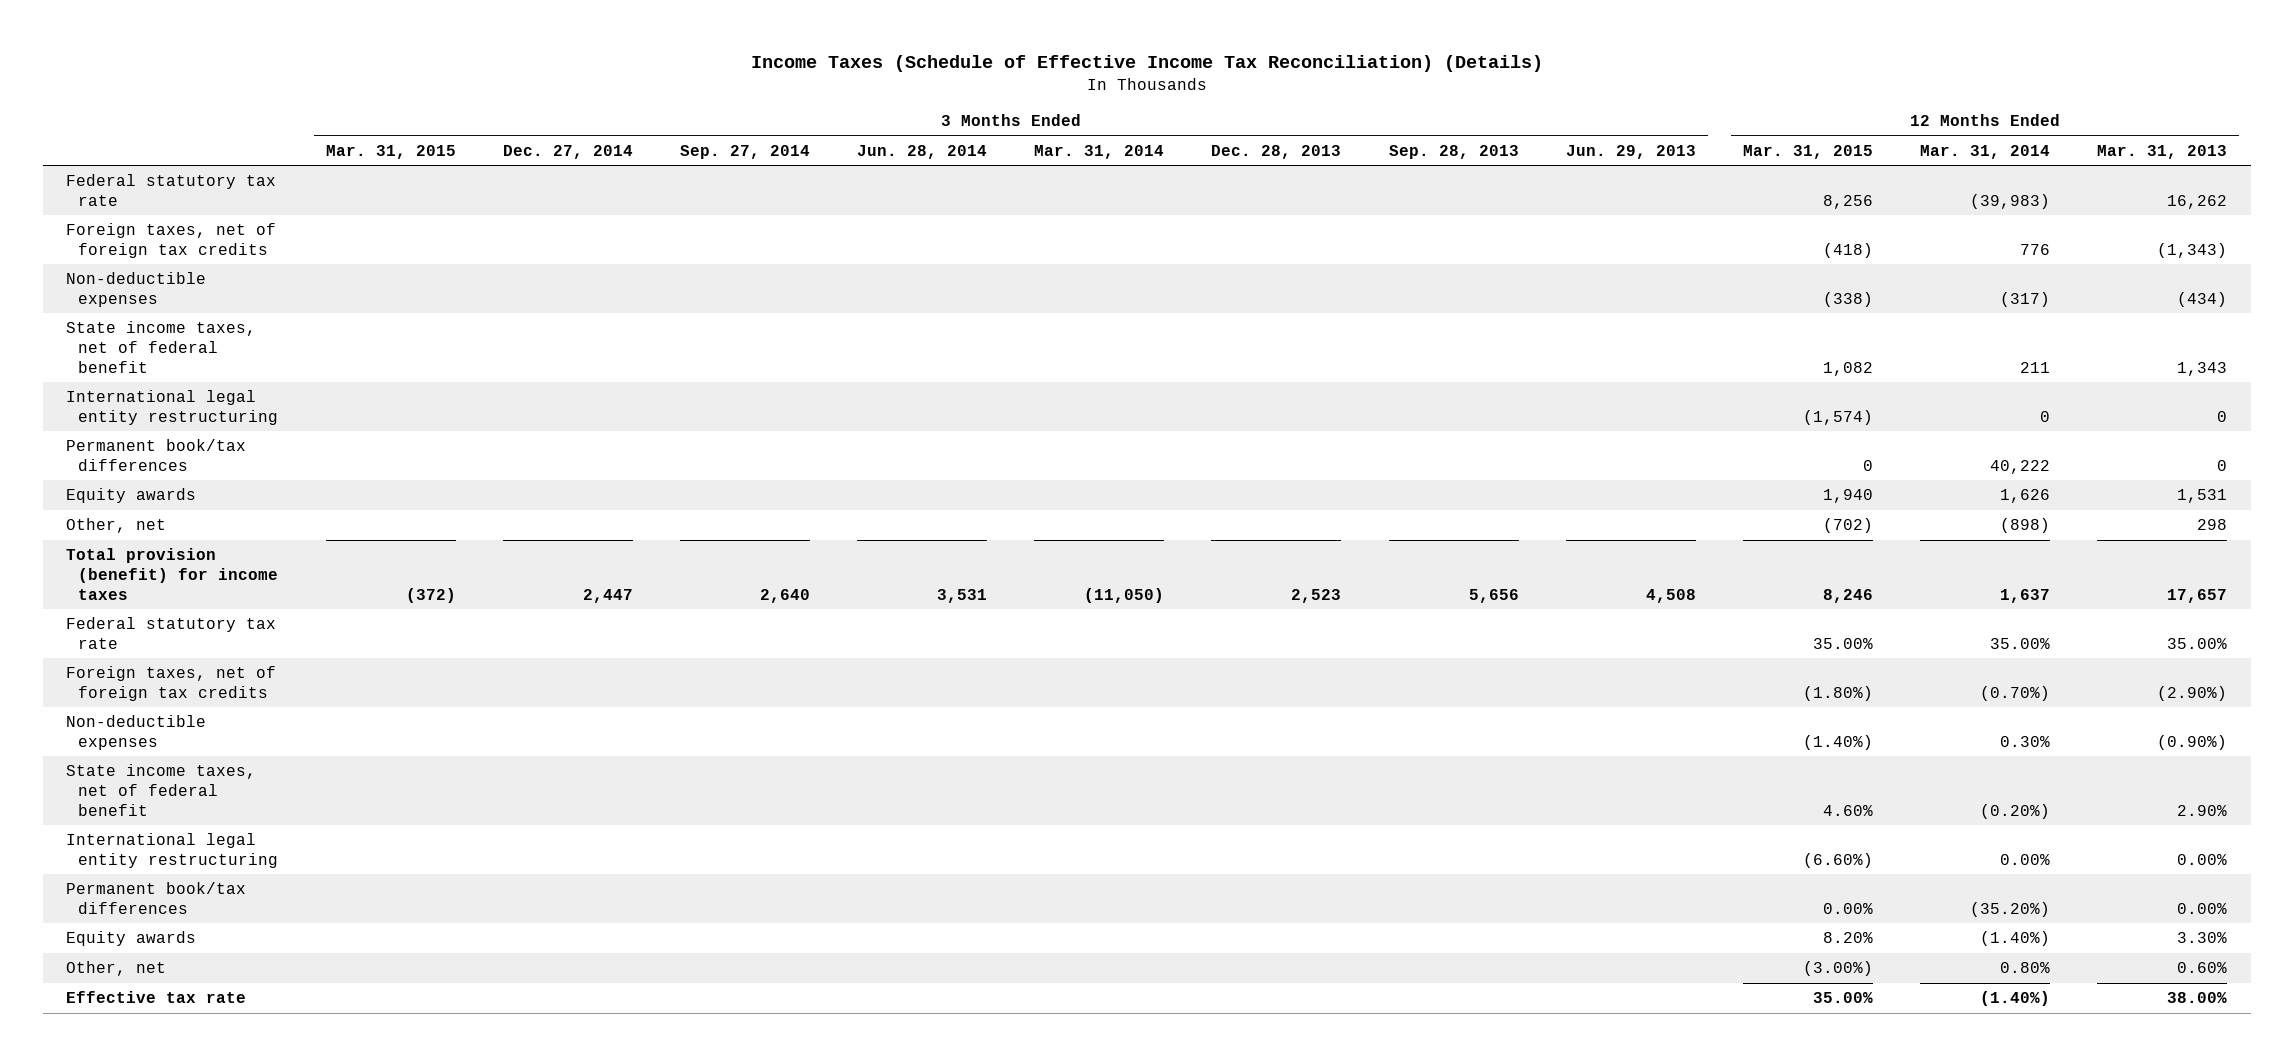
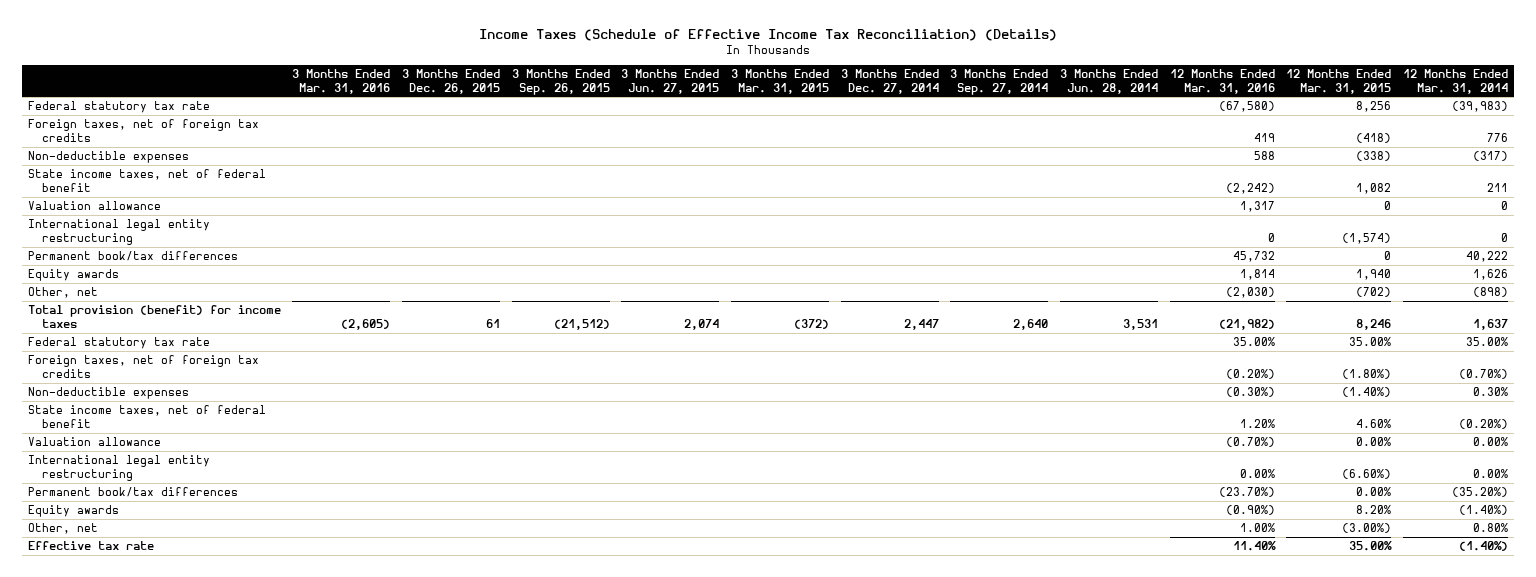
[1034,144,1165,159] Mar. 31, 2014 -> none
[1211,144,1342,159] Dec. 28, 2013 -> none
[1388,144,1519,159] Sep. 28, 2013 -> none
[1565,144,1696,159] Jun. 29, 2013 -> none
[2097,144,2228,159] Mar. 31, 2013 -> none
none -> [292,68,391,94] 3 Months Ended Mar. 31, 2016
none -> [402,68,501,94] 3 Months Ended Dec. 26, 2015
none -> [511,68,610,95] 3 Months Ended Sep. 26, 2015
none -> [621,68,720,94] 3 Months Ended Jun. 27, 2015
none -> [1169,68,1275,94] 12 Months Ended Mar. 31, 2016
none -> [27,200,161,210] Valuation allowance
none -> [27,436,161,446] Valuation allowance

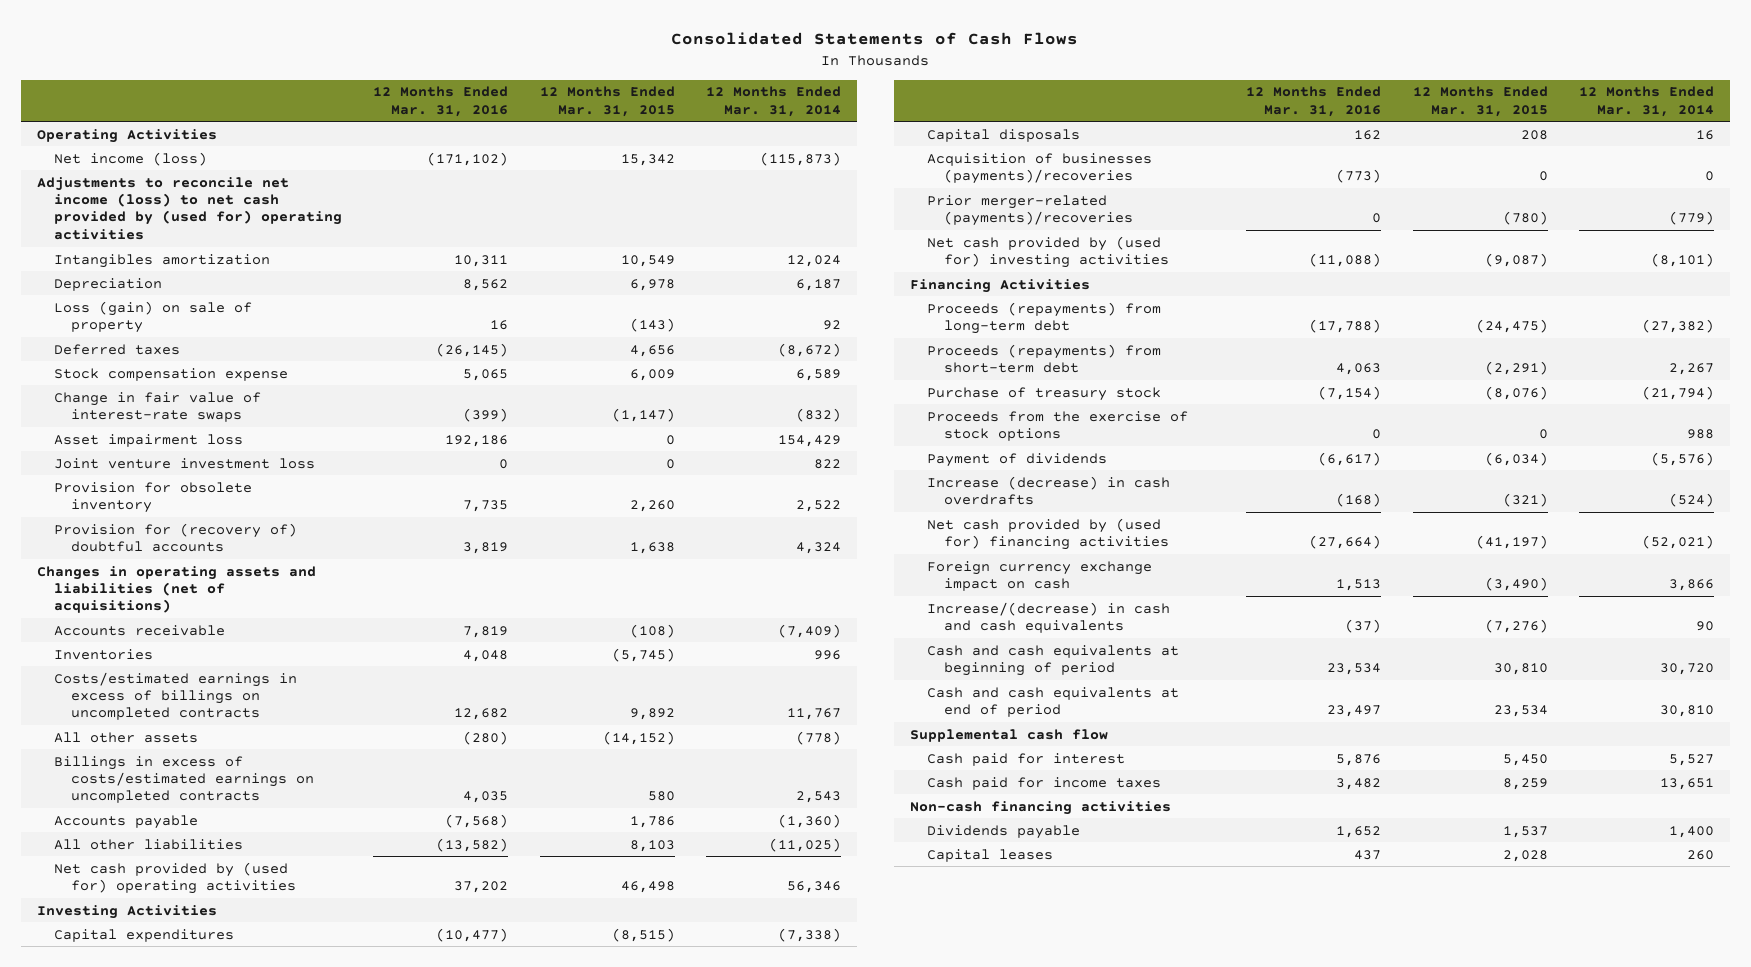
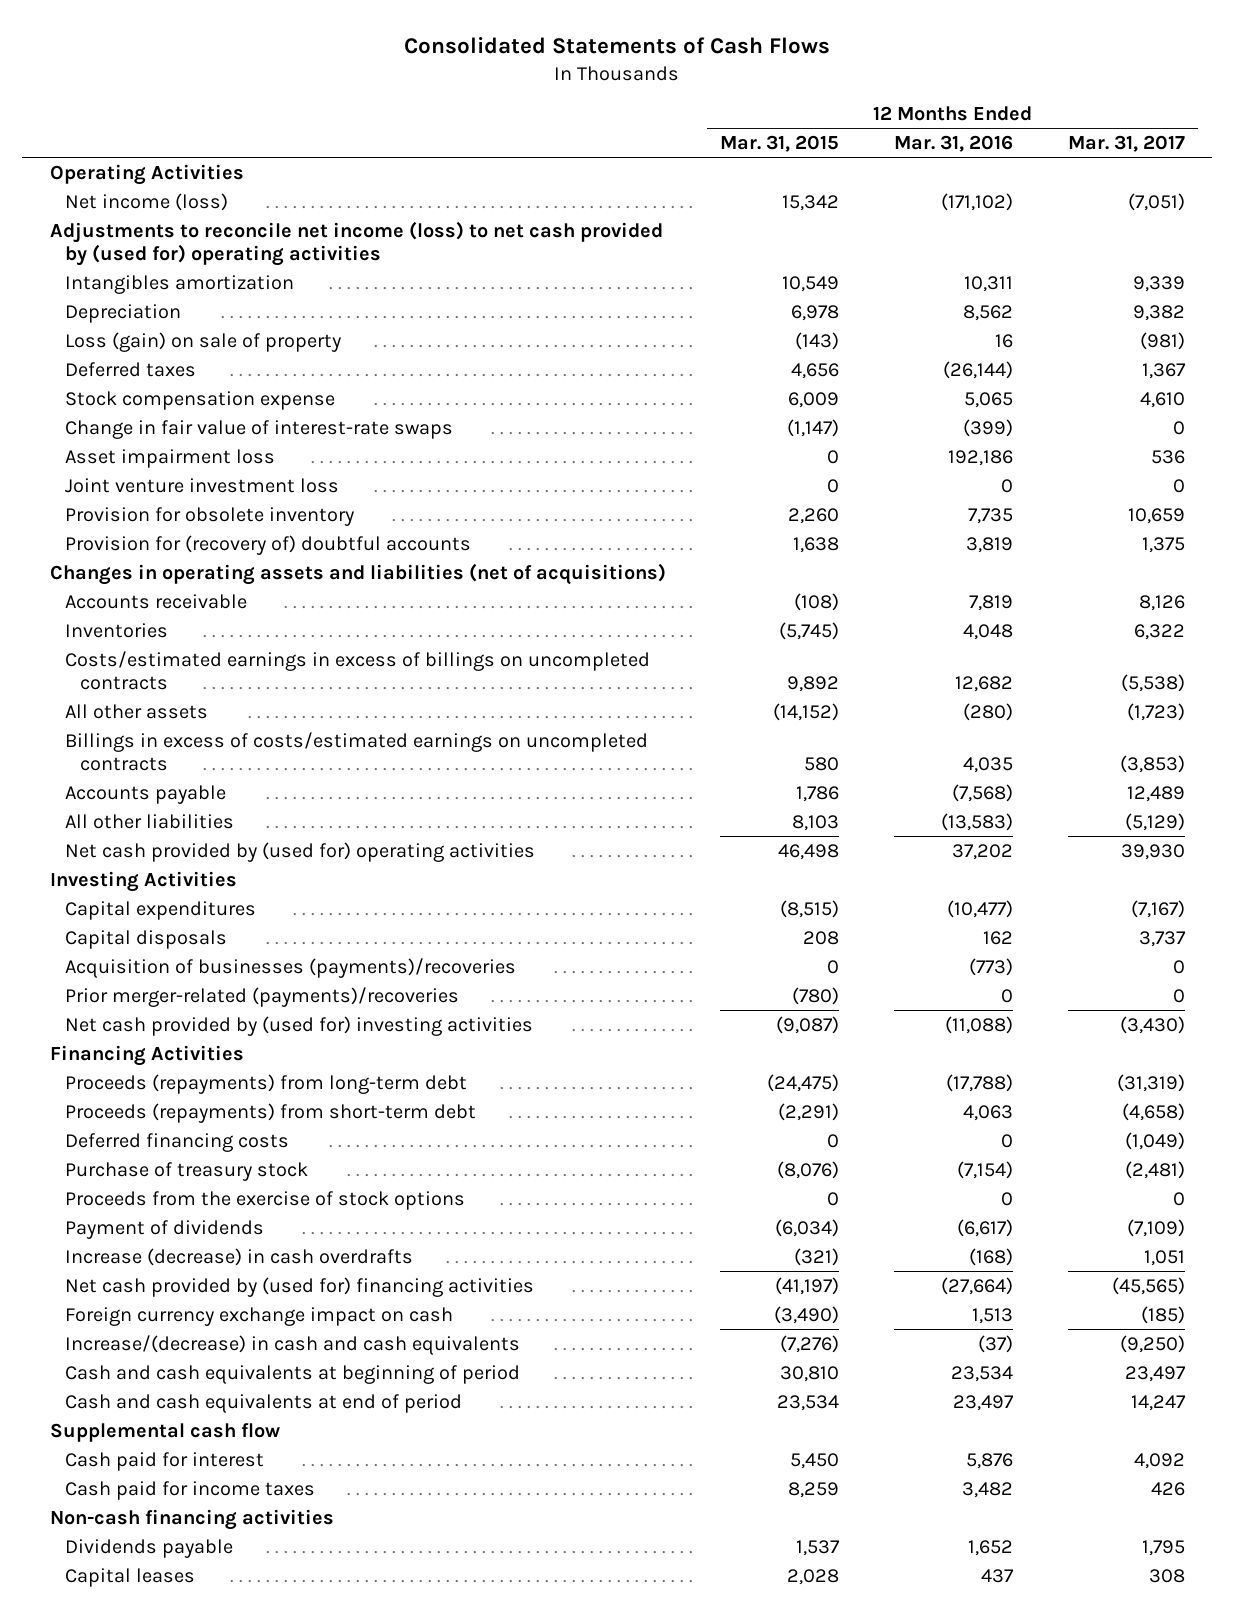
[705,86,841,117] 12 Months Ended Mar. 31, 2014 -> none
none -> [1067,135,1185,153] Mar. 31, 2017
[436,342,509,357] (26,145) -> [943,360,1014,379] (26,144)
[436,837,509,852] (13,582) -> [941,812,1014,831] (13,583)
none -> [64,1132,289,1152] Deferred financing costs

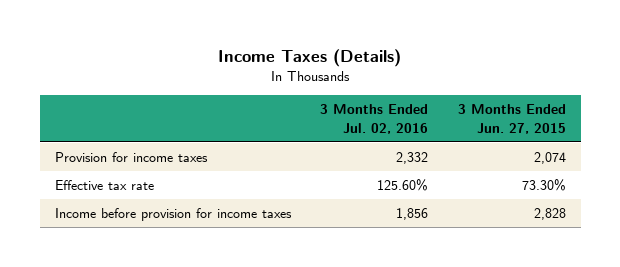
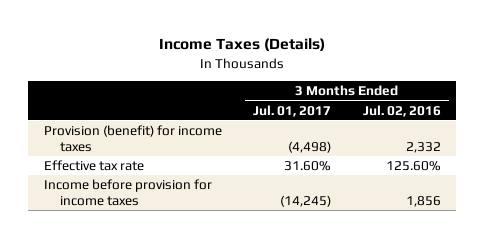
[457,104,566,134] 3 Months Ended Jun. 27, 2015 -> none
none -> [253,104,332,117] Jul. 01, 2017
[54,152,208,163] Provision for income taxes -> [43,125,222,153] Provision (benefit) for income taxes

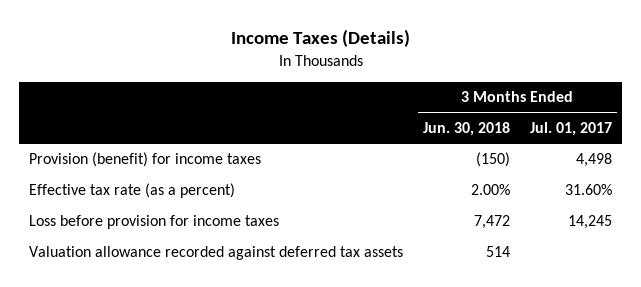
[362,104,441,117] Jul. 02, 2016 -> none
none -> [423,121,511,136] Jun. 30, 2018
[288,141,332,154] (4,498) -> [575,153,612,168] 4,498
[43,160,144,172] Effective tax rate -> [29,183,236,199] Effective tax rate (as a percent)
[43,179,212,207] Income before provision for income taxes -> [29,215,280,230] Loss before provision for income taxes
[280,195,332,208] (14,245) -> [567,215,612,230] 14,245
none -> [29,246,404,261] Valuation allowance recorded against deferred tax assets

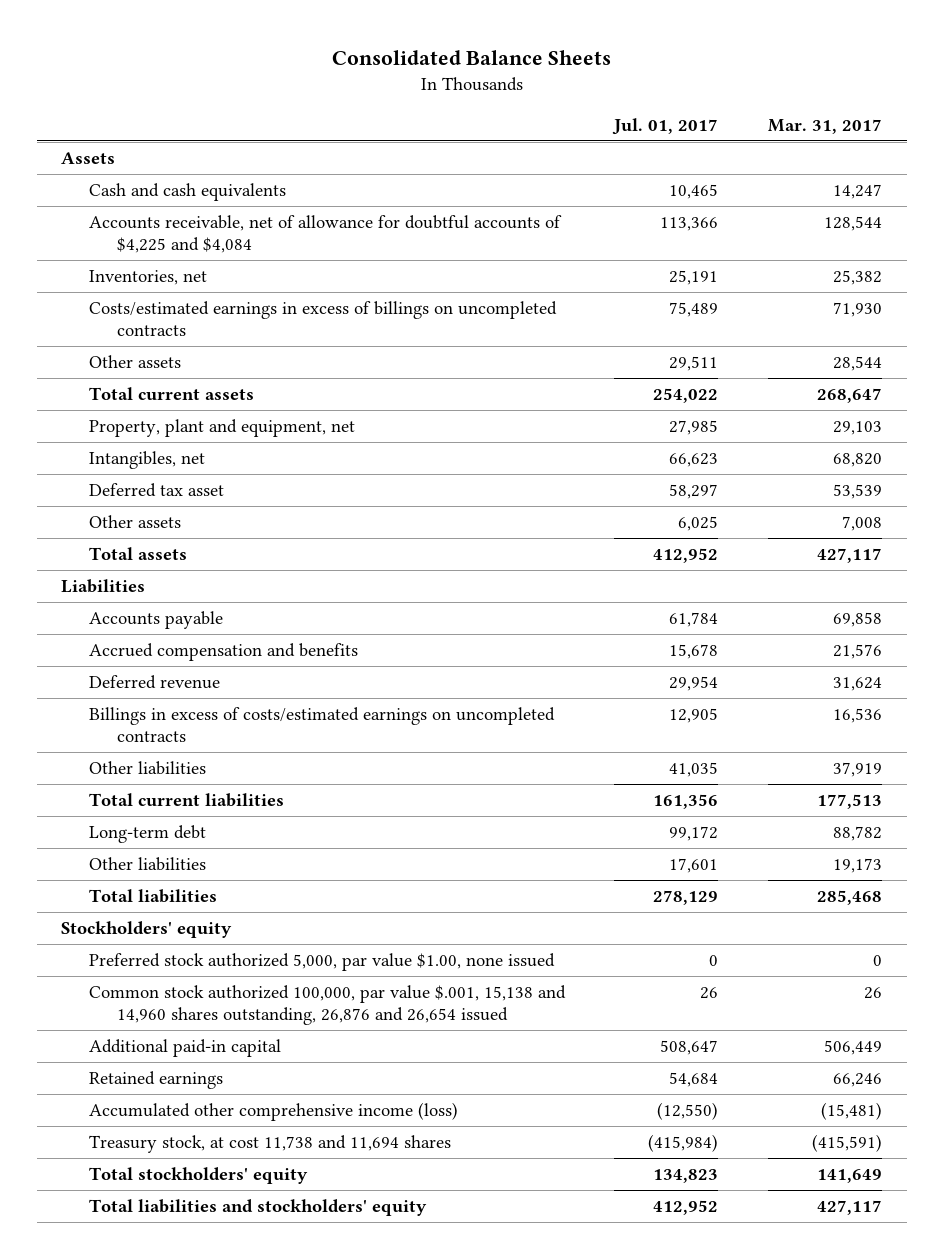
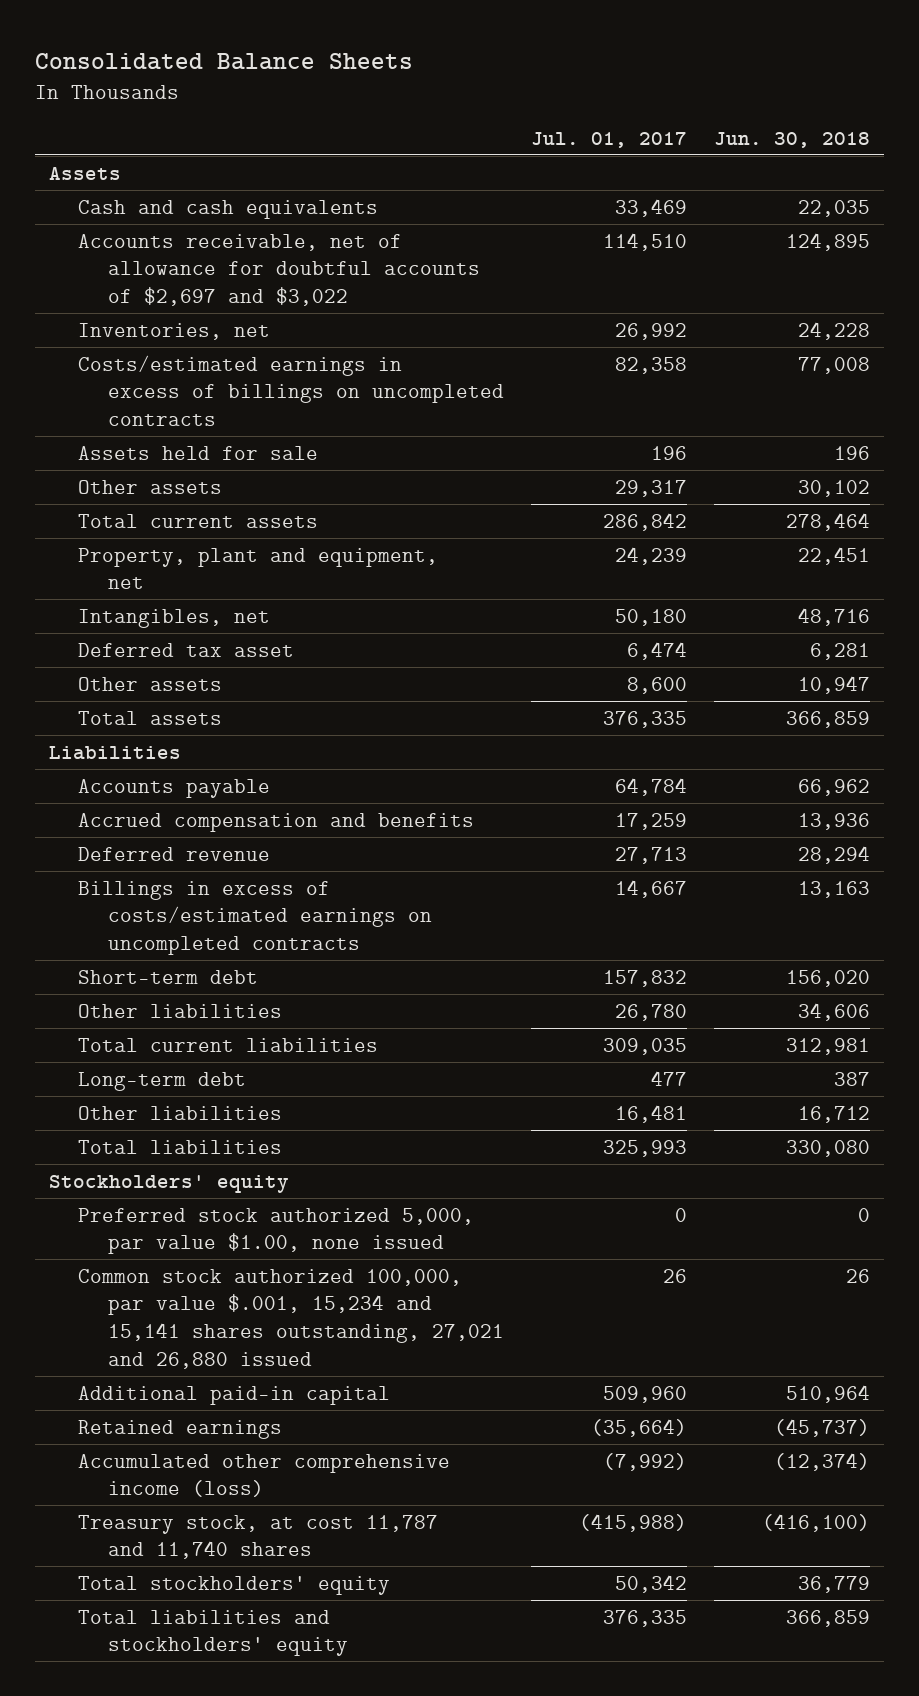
[767,118,882,134] Mar. 31, 2017 -> none
none -> [714,131,871,148] Jun. 30, 2018
[669,183,719,199] 10,465 -> [615,198,688,217] 33,469
[88,214,562,254] Accounts receivable, net of allowance for doubtful accounts of $4,225 and $4,084 -> [78,233,481,306] Accounts receivable, net of allowance for doubtful accounts of $2,697 and $3,022
[660,216,719,231] 113,366 -> [603,232,688,251] 114,510
[669,269,719,285] 25,191 -> [615,322,688,340] 26,992
[669,301,719,317] 75,489 -> [615,356,688,374] 82,358
none -> [78,445,319,460] Assets held for sale
[669,355,719,371] 29,511 -> [615,479,688,497] 29,317
[653,387,719,403] 254,022 -> [603,512,688,531] 286,842
[669,419,719,435] 27,985 -> [615,546,688,565] 24,239
[669,452,719,467] 66,623 -> [615,608,688,626] 50,180
[669,483,719,499] 58,297 -> [627,641,688,660] 6,474
[678,515,719,531] 6,025 -> [627,676,688,694] 8,600
[653,547,719,563] 412,952 -> [603,710,688,728] 376,335
[669,611,719,627] 61,784 -> [615,777,688,796] 64,784
[669,643,719,659] 15,678 -> [615,812,688,830] 17,259
[669,675,719,691] 29,954 -> [615,846,688,864] 27,713
[669,707,719,723] 12,905 -> [615,879,688,898] 14,667
none -> [78,969,259,984] Short-term debt
[669,761,719,777] 41,035 -> [615,1003,688,1021] 26,780
[653,793,719,809] 161,356 -> [603,1037,688,1055] 309,035
[669,825,719,841] 99,172 -> [651,1070,688,1086] 477
[669,857,719,873] 17,601 -> [615,1104,688,1123] 16,481
[653,889,719,905] 278,129 -> [603,1139,688,1157] 325,993
[88,984,566,1026] Common stock authorized 100,000, par value $.001, 15,138 and 14,960 shares outstanding, 26,876 and 26,654 issued -> [78,1268,505,1369] Common stock authorized 100,000, par value $.001, 15,234 and 15,141 shares outstanding, 27,021 and 26,880 issued
[660,1039,719,1055] 508,647 -> [603,1385,688,1403] 509,960
[669,1071,719,1087] 54,684 -> [591,1418,688,1437] (35,664)
[657,1101,719,1120] (12,550) -> [603,1452,688,1471] (7,992)
[88,1134,451,1153] Treasury stock, at cost 11,738 and 11,694 shares -> [78,1514,439,1560] Treasury stock, at cost 11,787 and 11,740 shares
[648,1133,719,1152] (415,984) -> [579,1513,688,1532] (415,988)
[653,1168,719,1183] 134,823 -> [615,1574,688,1593] 50,342
[653,1199,719,1215] 412,952 -> [603,1609,688,1627] 376,335

